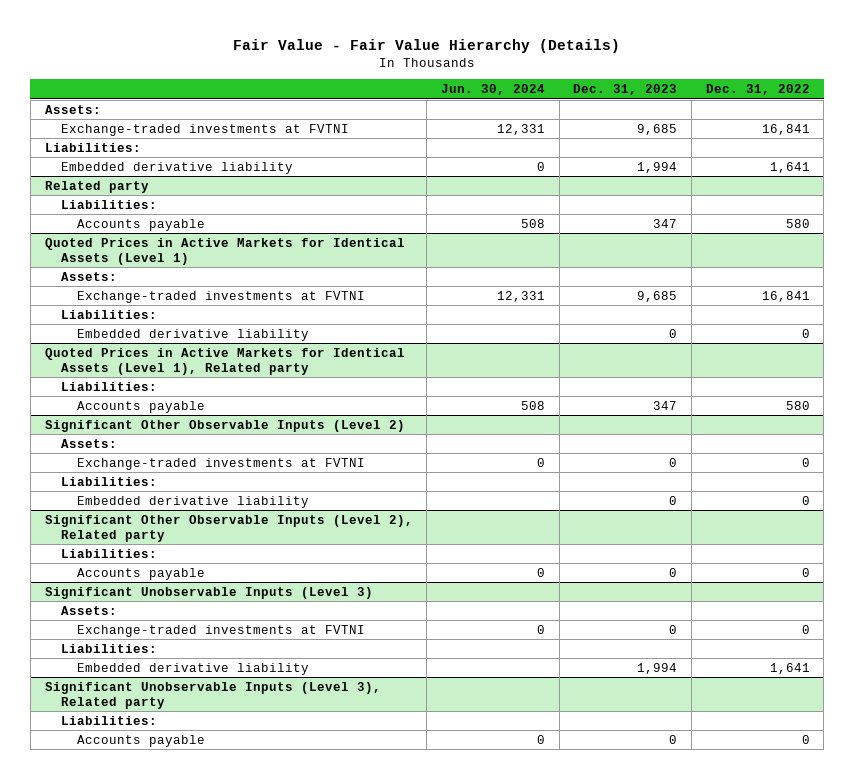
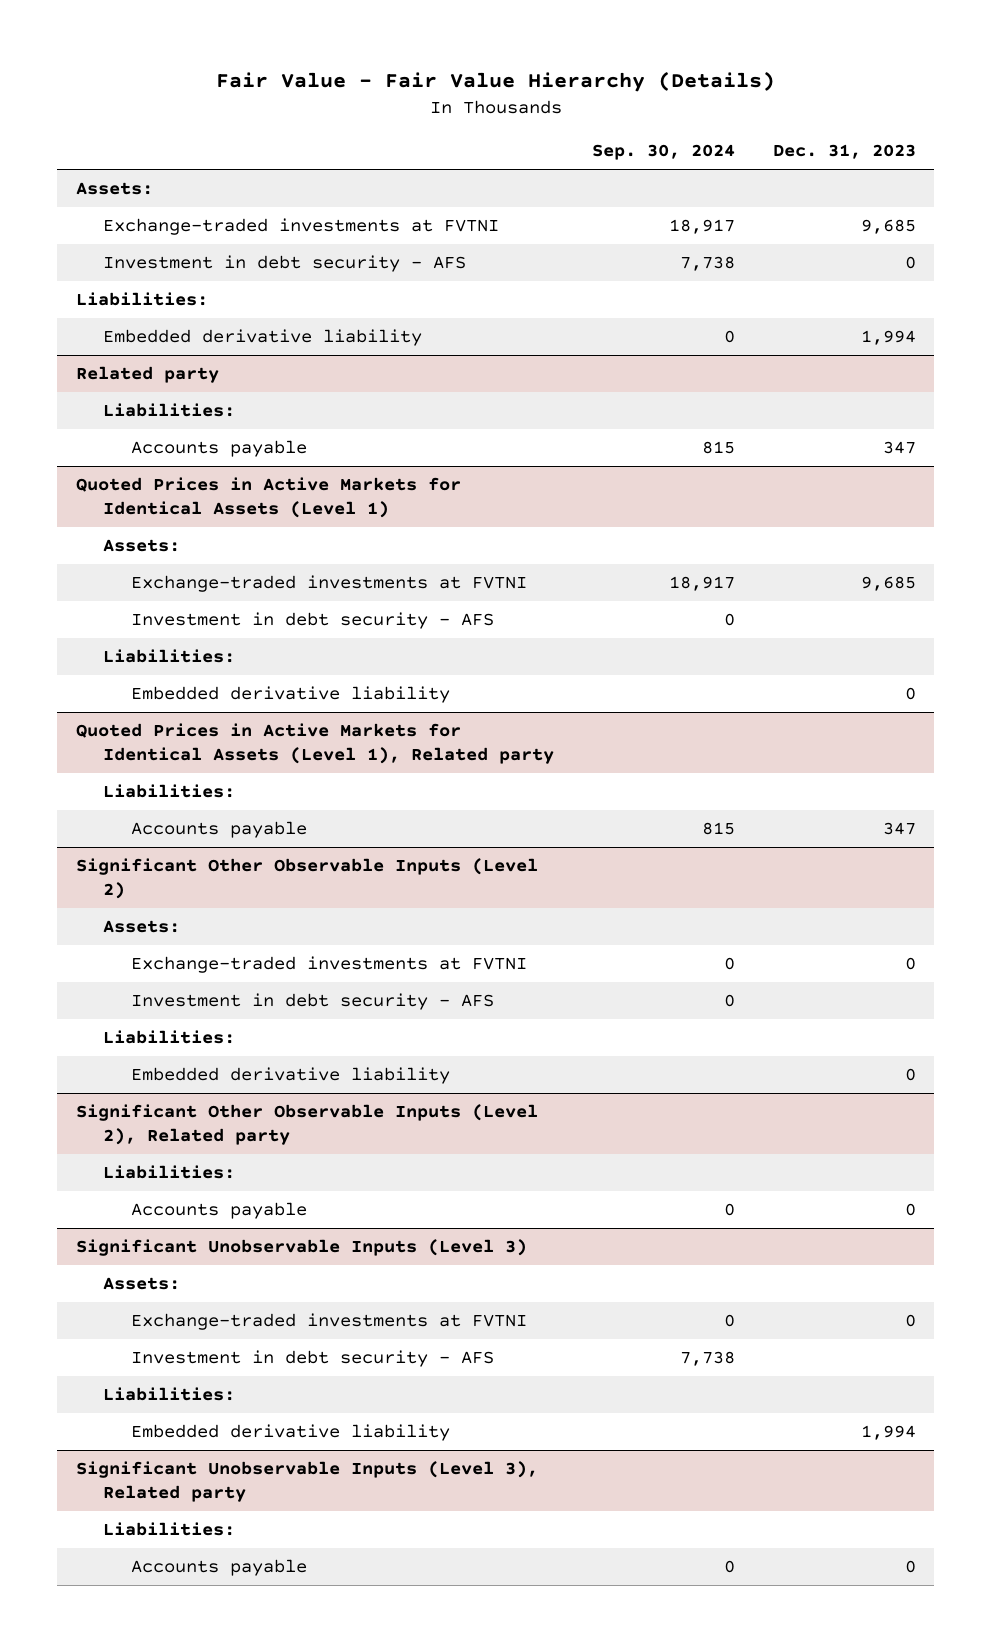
[440,84,545,96] Jun. 30, 2024 -> none
[705,84,810,96] Dec. 31, 2022 -> none
none -> [591,143,735,160] Sep. 30, 2024
none -> [103,255,467,273] Investment in debt security - AFS
none -> [130,612,494,630] Investment in debt security - AFS
none -> [130,993,494,1011] Investment in debt security - AFS
none -> [130,1350,494,1368] Investment in debt security - AFS

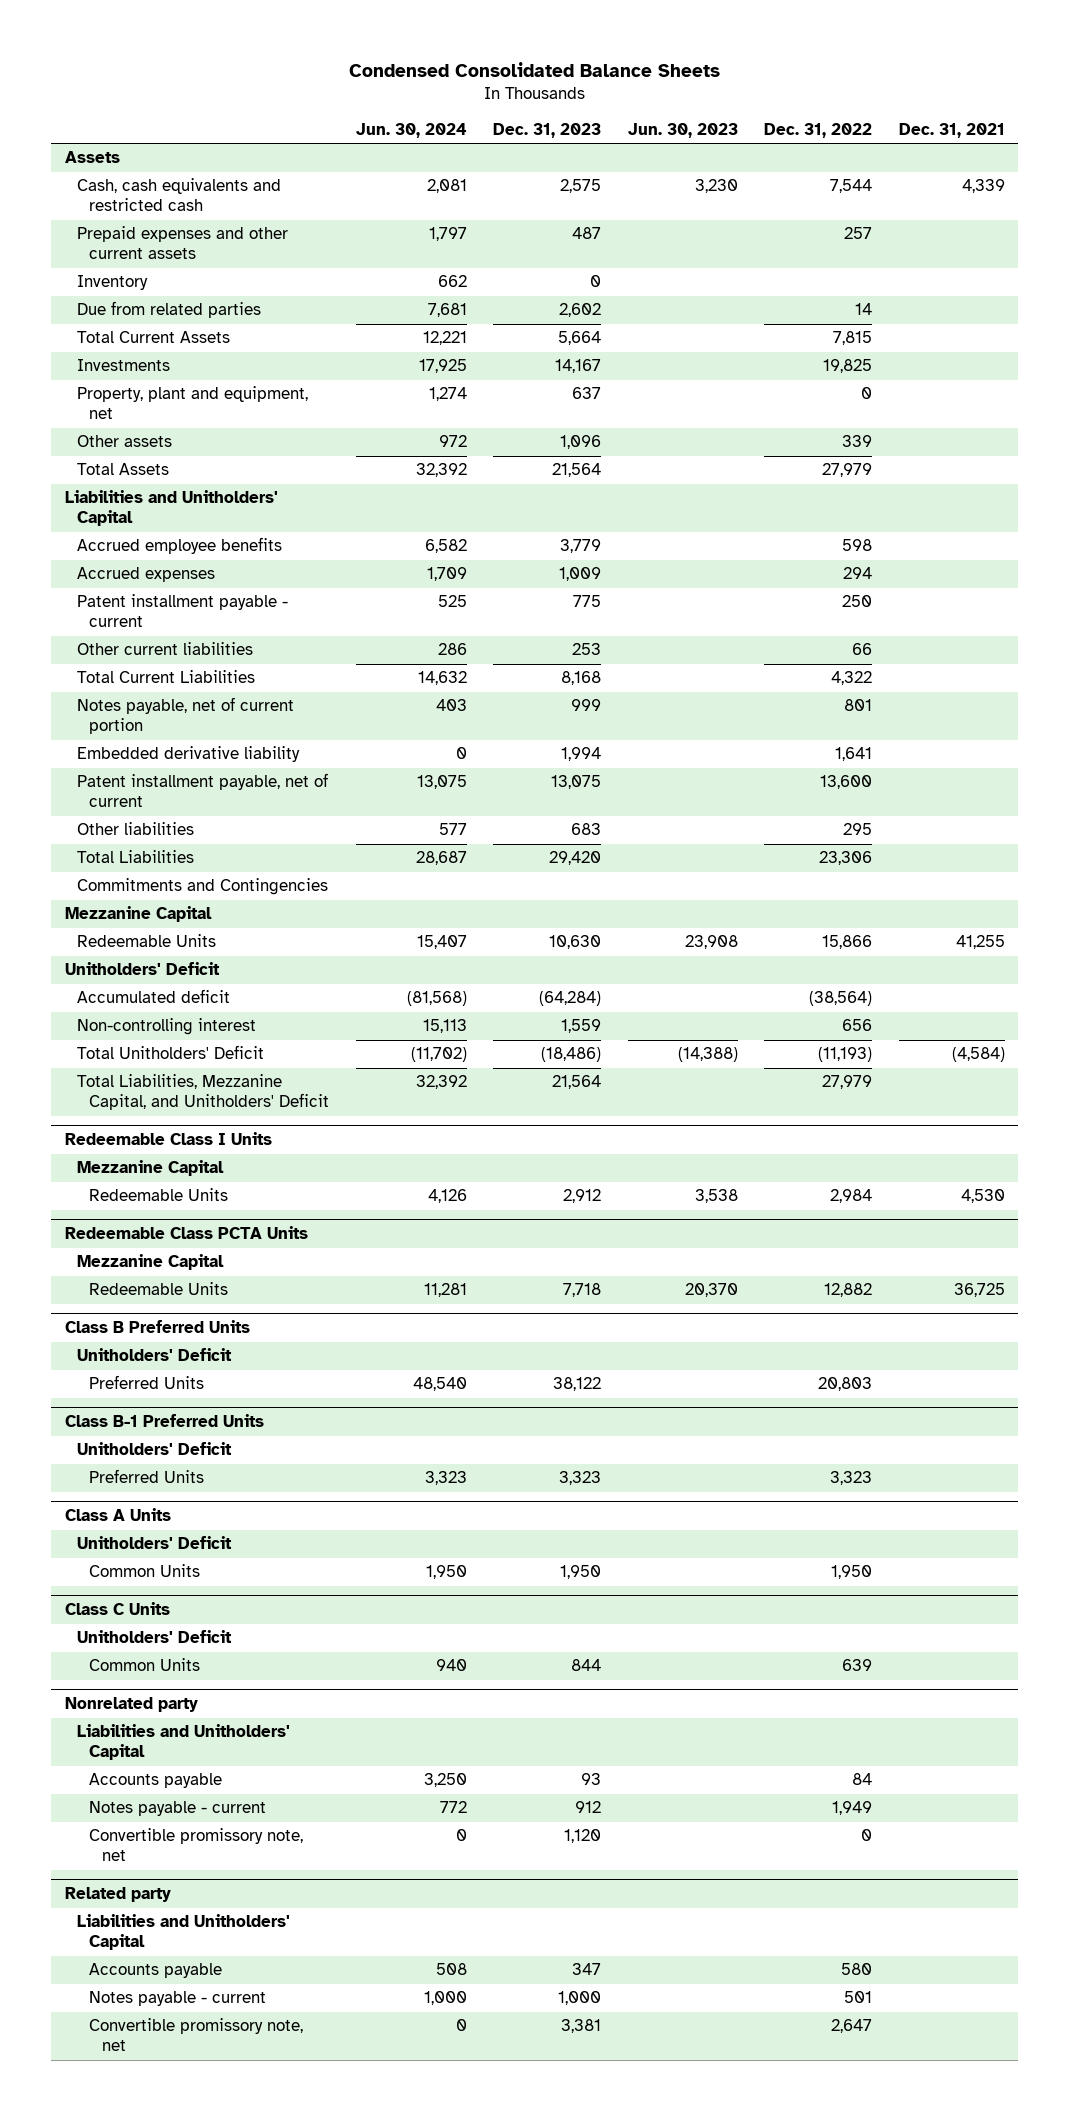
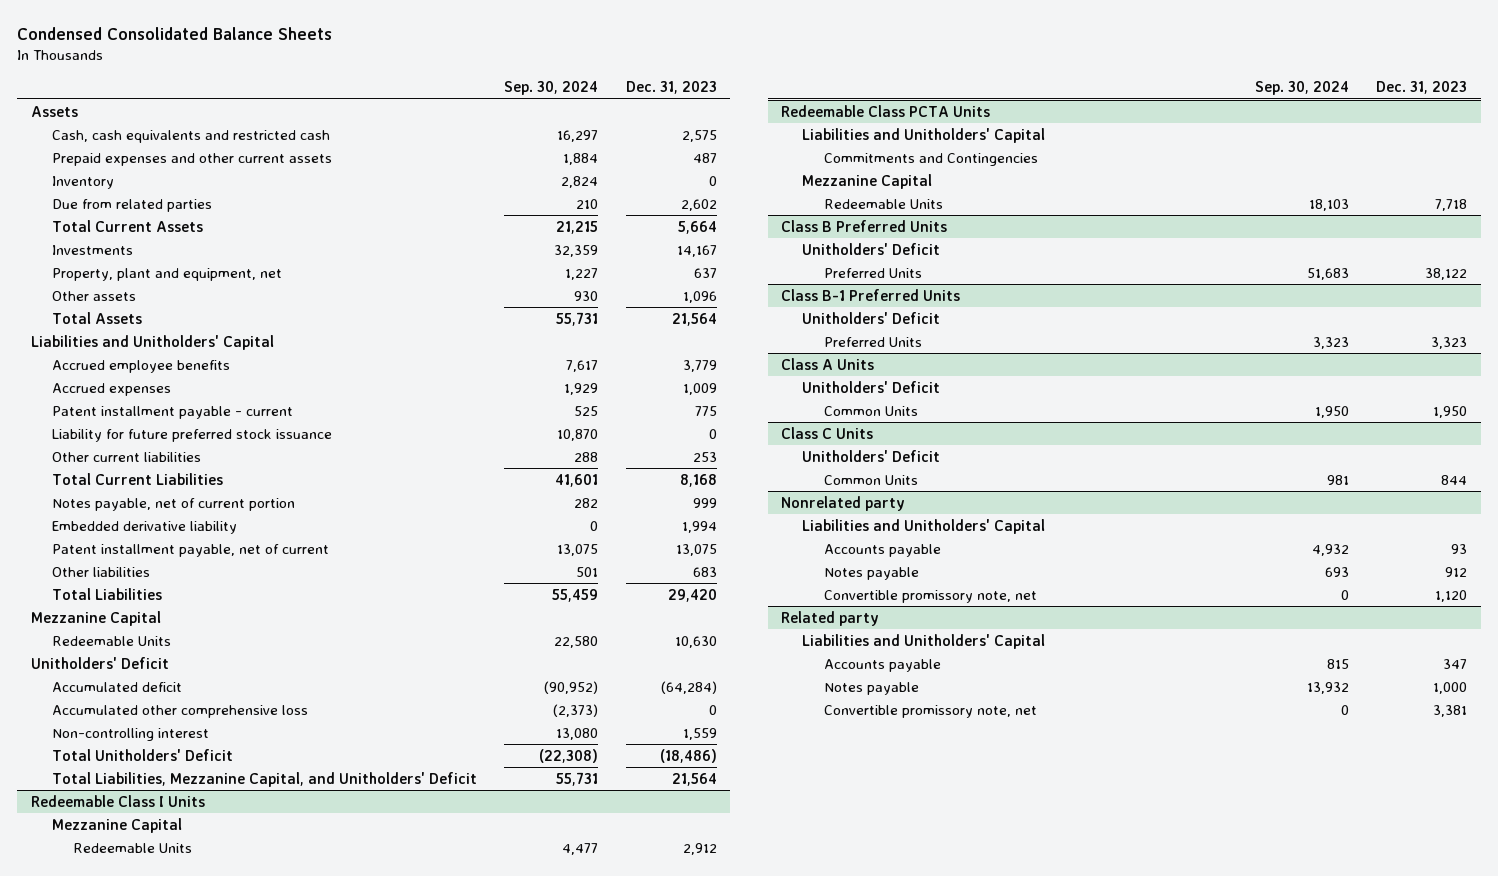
[355,122,467,138] Jun. 30, 2024 -> none
[627,122,738,138] Jun. 30, 2023 -> none
[764,122,873,138] Dec. 31, 2022 -> none
[898,122,1005,138] Dec. 31, 2021 -> none
none -> [504,80,599,95] Sep. 30, 2024
none -> [51,428,332,442] Liability for future preferred stock issuance
[76,878,328,896] Commitments and Contingencies -> none
none -> [51,704,308,718] Accumulated other comprehensive loss
none -> [802,127,1046,143] Liabilities and Unitholders' Capital
none -> [823,152,1038,166] Commitments and Contingencies
[89,1801,267,1817] Notes payable - current -> [823,566,919,580] Notes payable
[89,1991,267,2007] Notes payable - current -> [823,681,919,695] Notes payable

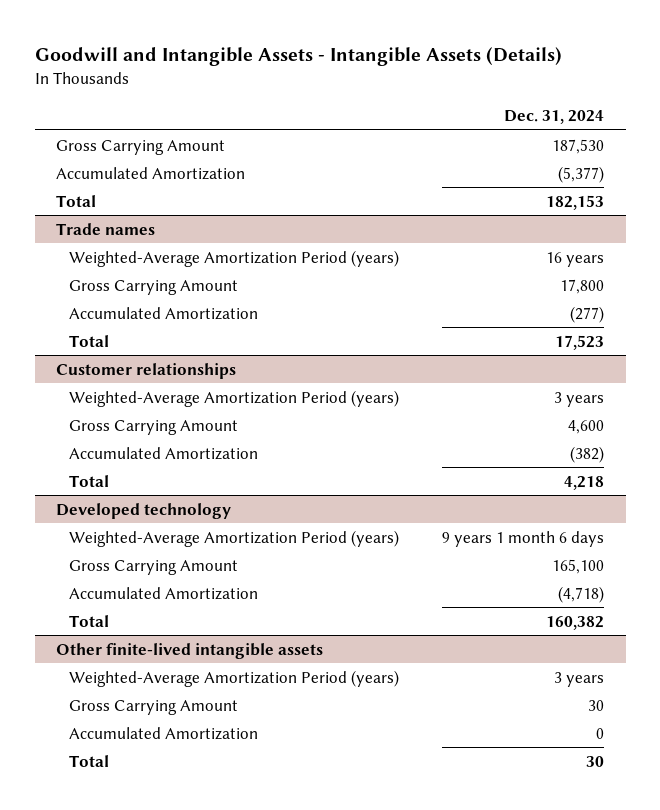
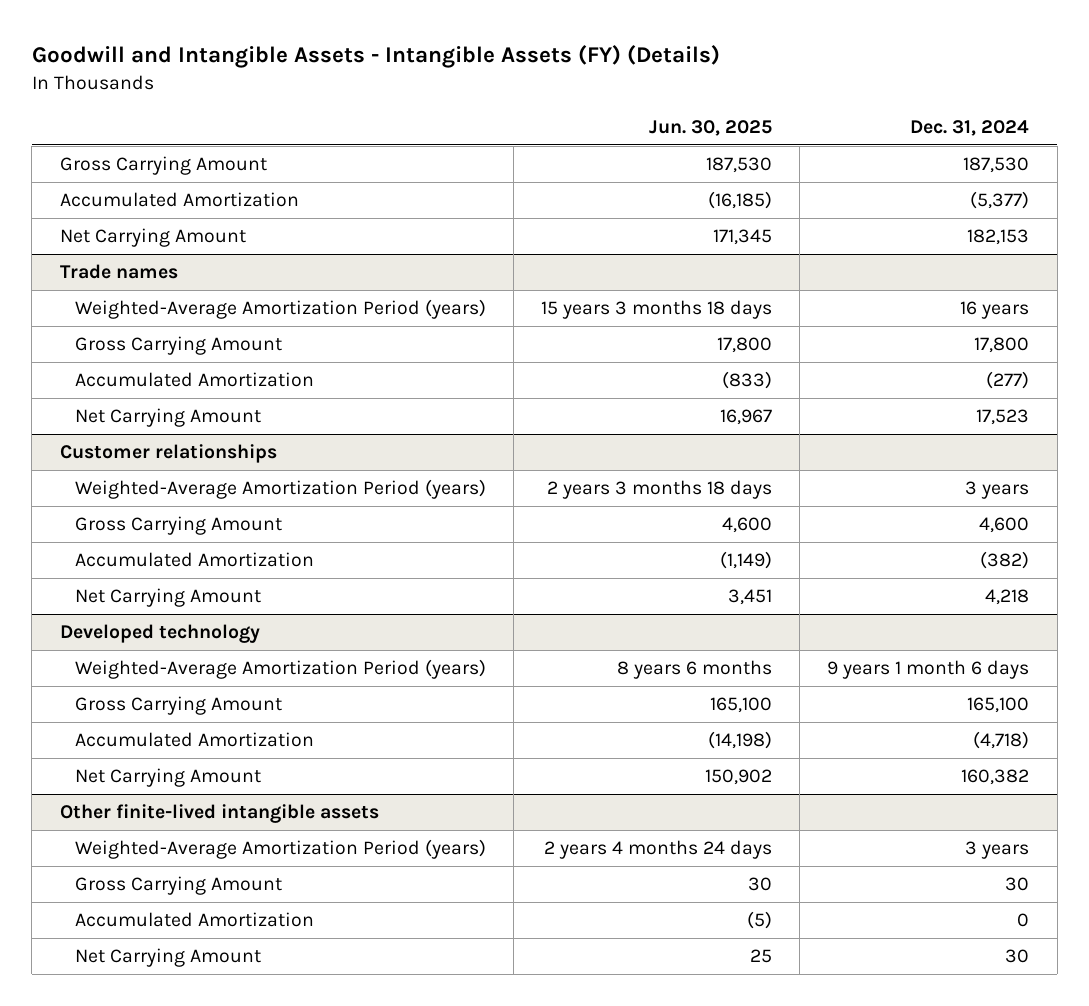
[34,47,562,67] Goodwill and Intangible Assets - Intangible Assets (Details) -> [31,45,720,69] Goodwill and Intangible Assets - Intangible Assets (FY) (Details)
none -> [648,119,772,136] Jun. 30, 2025
[56,194,97,207] Total -> [59,228,246,248] Net Carrying Amount
[69,334,110,347] Total -> [74,408,261,428] Net Carrying Amount
[69,474,110,487] Total -> [74,588,261,608] Net Carrying Amount
[69,614,110,627] Total -> [74,768,261,788] Net Carrying Amount
[69,754,110,767] Total -> [74,948,261,968] Net Carrying Amount

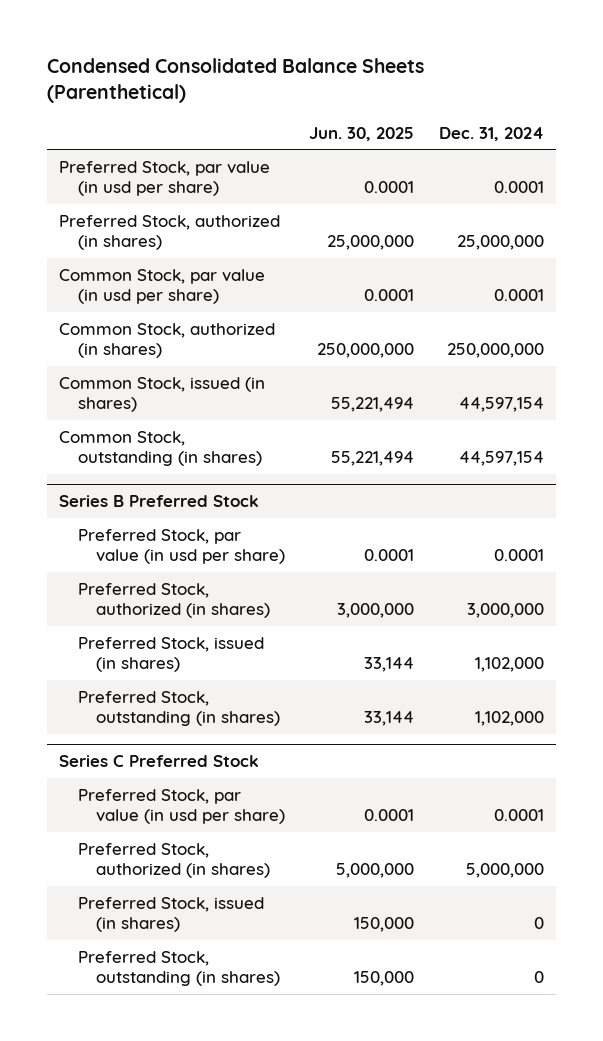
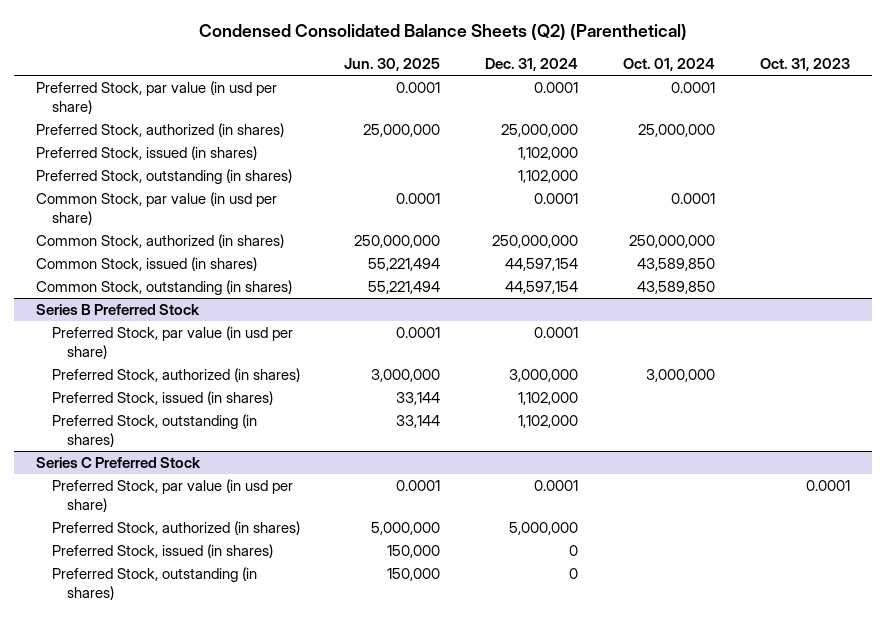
[46,58,424,104] Condensed Consolidated Balance Sheets (Parenthetical) -> [198,24,687,41] Condensed Consolidated Balance Sheets (Q2) (Parenthetical)
none -> [623,58,716,72] Oct. 01, 2024
none -> [759,58,850,72] Oct. 31, 2023
none -> [36,145,258,160] Preferred Stock, issued (in shares)
none -> [36,168,293,184] Preferred Stock, outstanding (in shares)

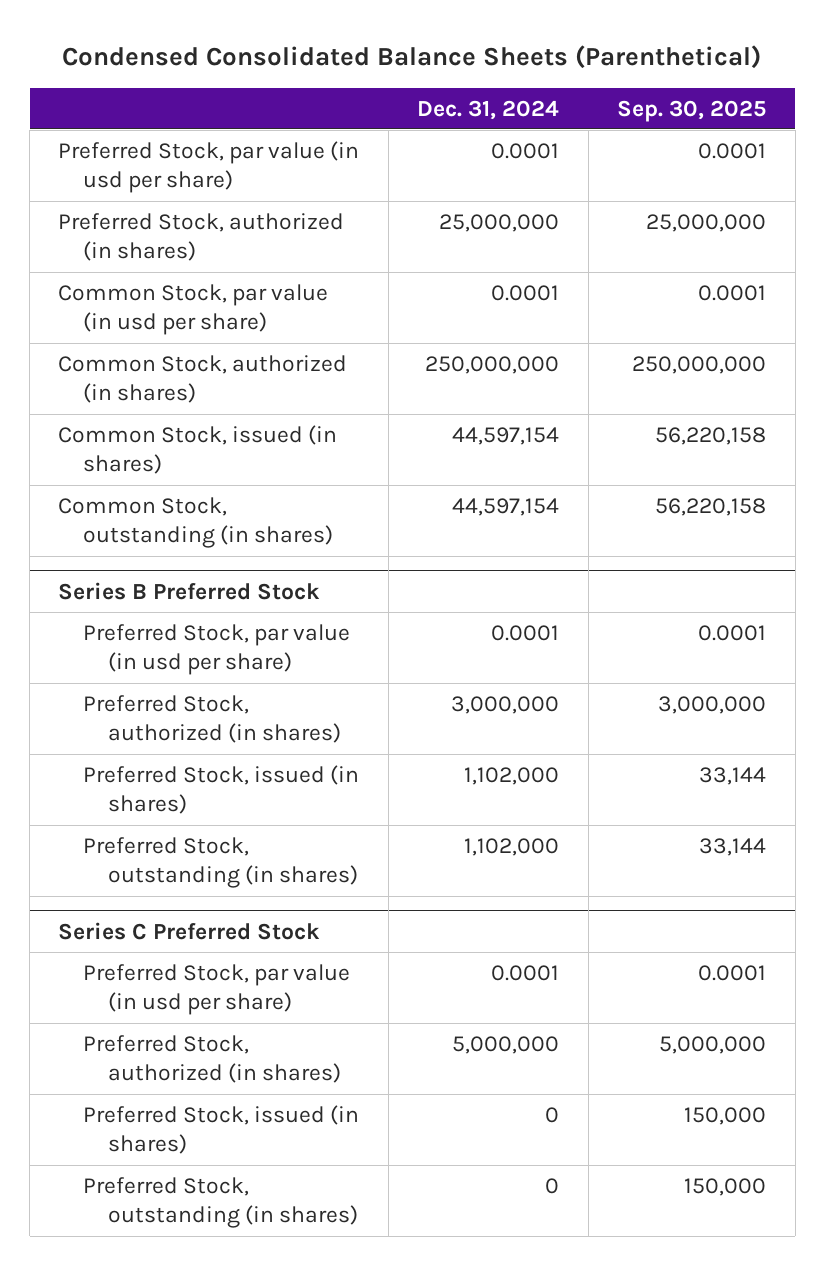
[198,24,687,41] Condensed Consolidated Balance Sheets (Q2) (Parenthetical) -> [62,44,762,69] Condensed Consolidated Balance Sheets (Parenthetical)
[344,58,441,72] Jun. 30, 2025 -> none
[623,58,716,72] Oct. 01, 2024 -> none
[759,58,850,72] Oct. 31, 2023 -> none
none -> [617,99,767,122] Sep. 30, 2025
[36,145,258,160] Preferred Stock, issued (in shares) -> none
[36,168,293,184] Preferred Stock, outstanding (in shares) -> none

